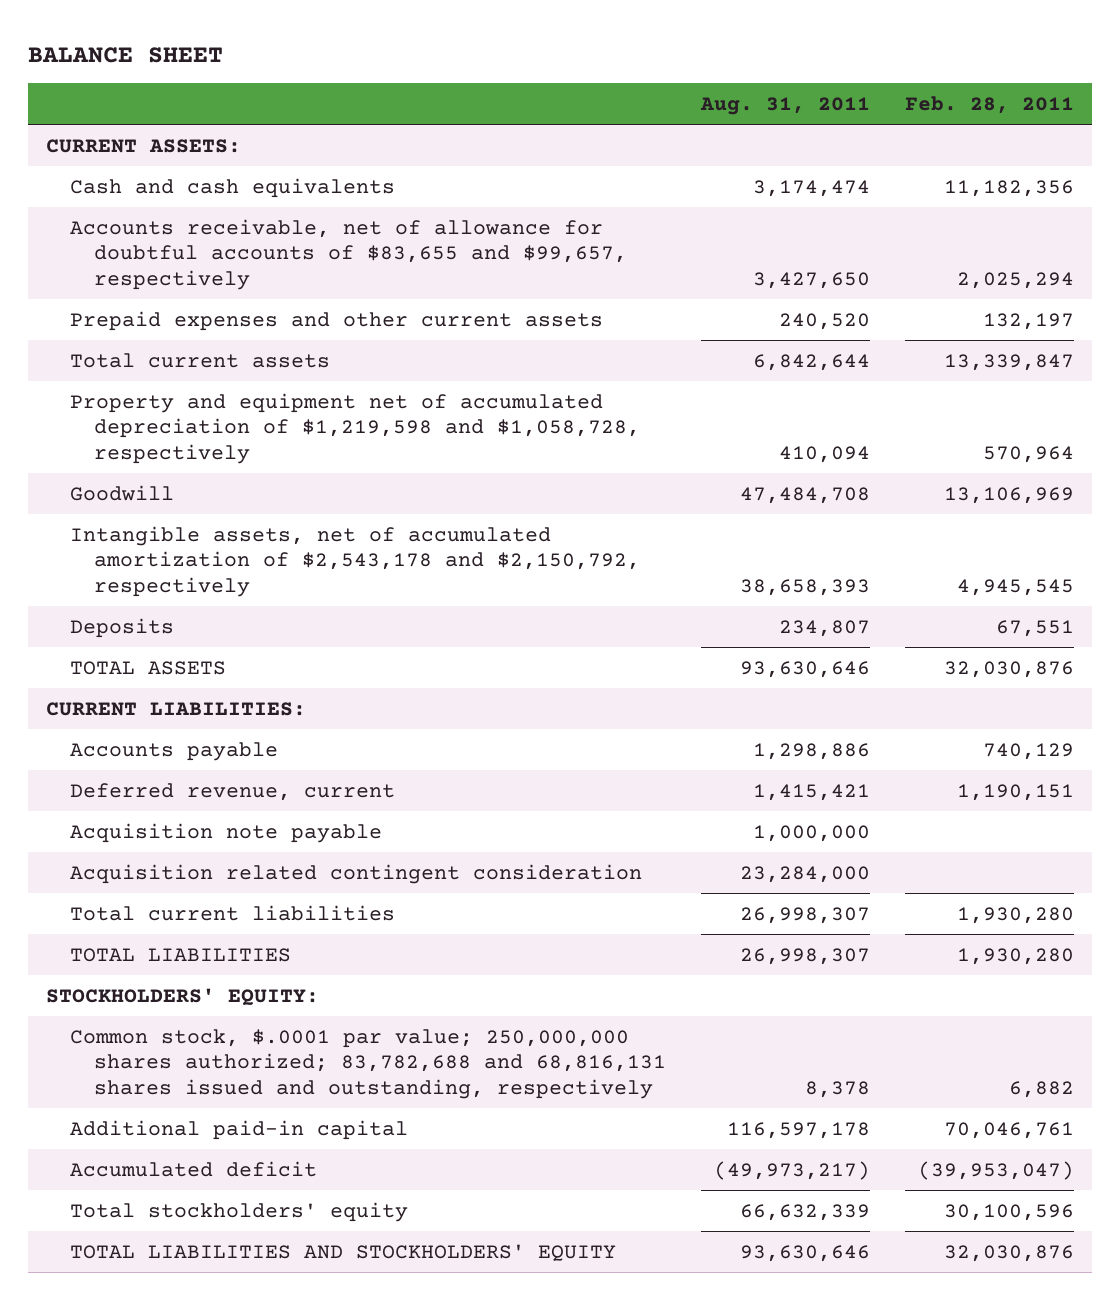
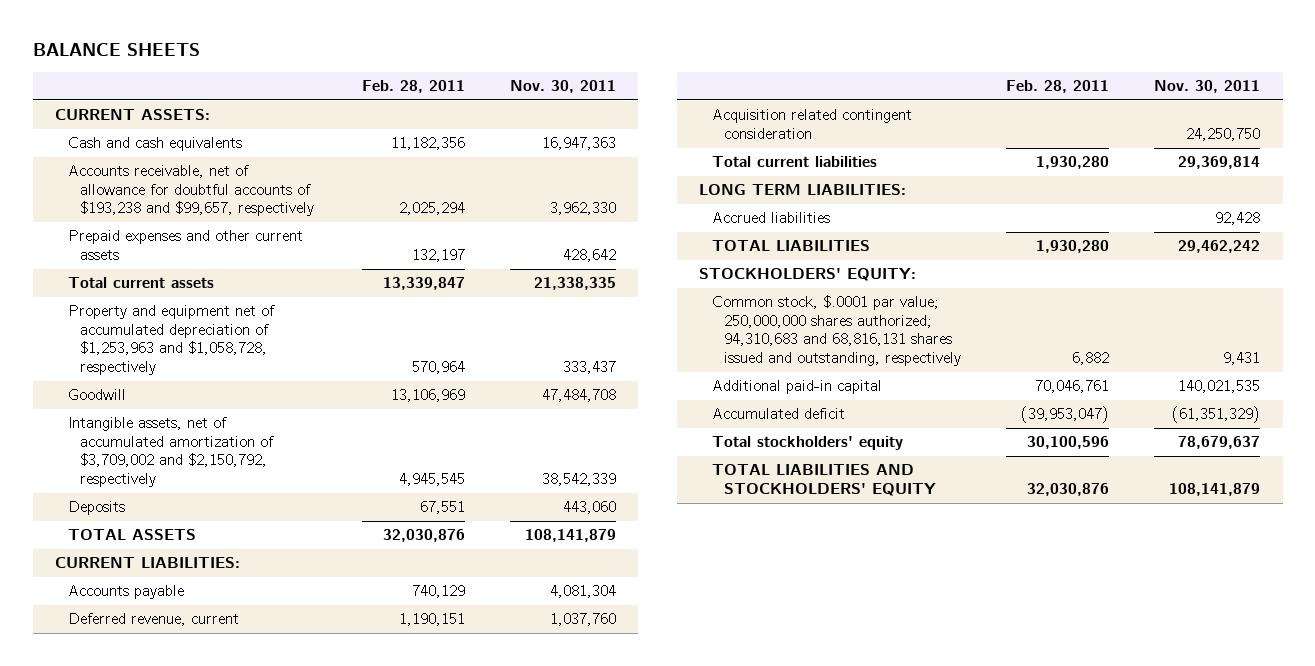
[28,46,224,63] BALANCE SHEET -> [32,43,200,57] BALANCE SHEETS
[699,97,870,116] Aug. 31, 2011 -> none
none -> [510,79,617,93] Nov. 30, 2011
[69,218,627,291] Accounts receivable, net of allowance for doubtful accounts of $83,655 and $99,657, respectively -> [67,165,315,217] Accounts receivable, net of allowance for doubtful accounts of $193,238 and $99,657, respectively
[69,392,640,465] Property and equipment net of accumulated depreciation of $1,219,598 and $1,058,728, respectively -> [67,305,275,375] Property and equipment net of accumulated depreciation of $1,253,963 and $1,058,728, respectively
[69,525,640,598] Intangible assets, net of accumulated amortization of $2,543,178 and $2,150,792, respectively -> [67,417,275,487] Intangible assets, net of accumulated amortization of $3,709,002 and $2,150,792, respectively
[69,822,382,843] Acquisition note payable -> none
none -> [699,184,907,196] LONG TERM LIABILITIES:
none -> [711,212,830,224] Accrued liabilities
[69,1028,666,1100] Common stock, $.0001 par value; 250,000,000 shares authorized; 83,782,688 and 68,816,131 shares issued and outstanding, respectively -> [711,295,962,366] Common stock, $.0001 par value; 250,000,000 shares authorized; 94,310,683 and 68,816,131 shares issued and outstanding, respectively

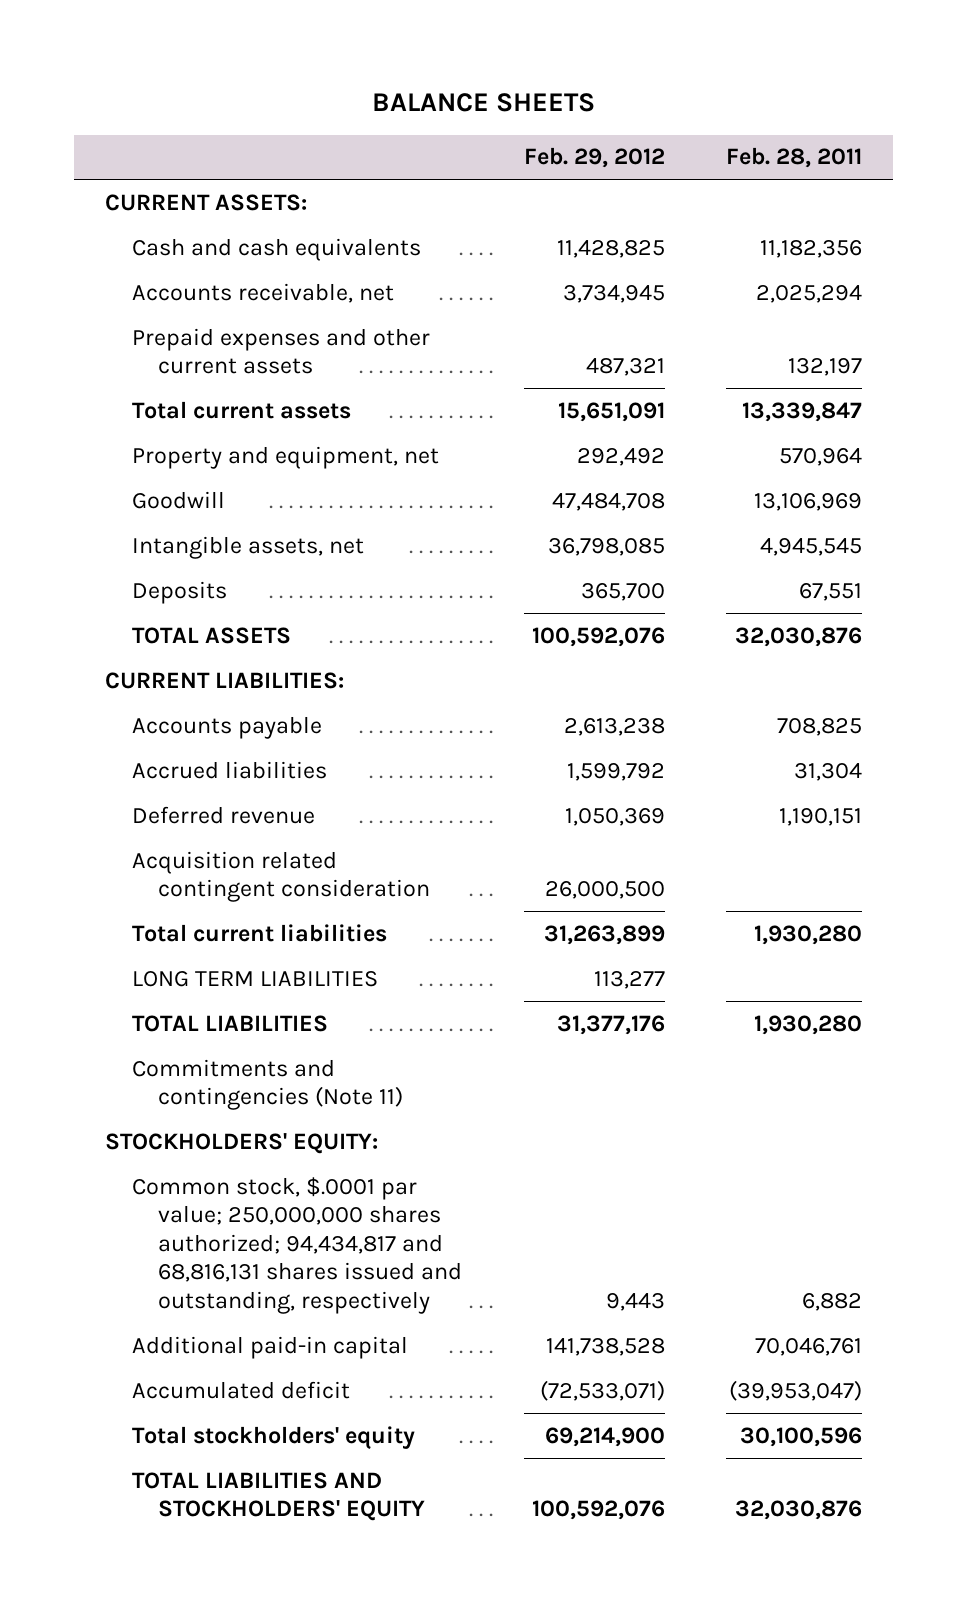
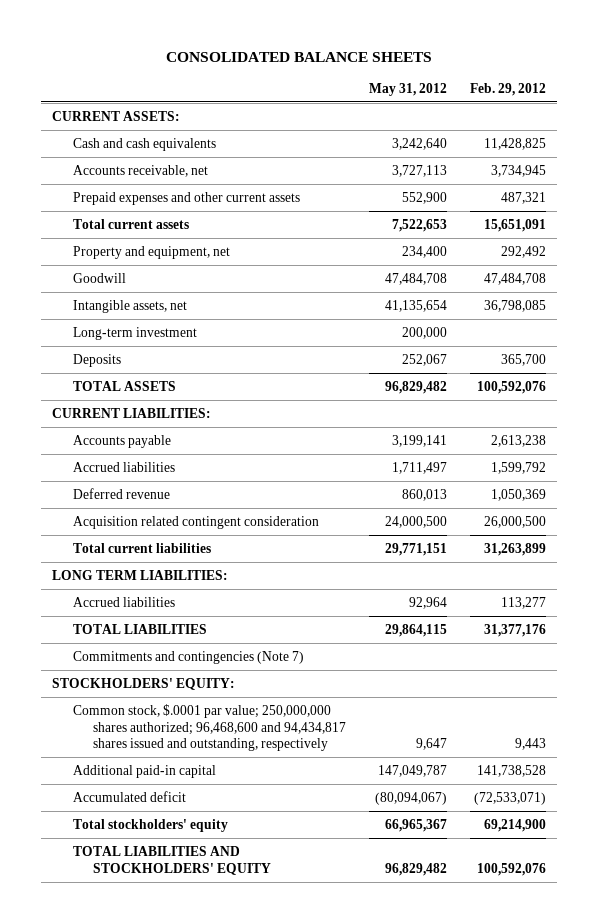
[371,93,595,113] BALANCE SHEETS -> [165,51,432,62] CONSOLIDATED BALANCE SHEETS
[726,147,863,169] Feb. 28, 2011 -> none
none -> [368,82,447,96] May 31, 2012
none -> [72,326,197,340] Long-term investment
none -> [52,569,229,580] LONG TERM LIABILITIES:
[131,970,378,987] LONG TERM LIABILITIES -> [72,596,175,607] Accrued liabilities
[131,1058,403,1111] Commitments and contingencies (Note 11) -> [72,650,304,664] Commitments and contingencies (Note 7)
[131,1176,462,1314] Common stock, $.0001 par value; 250,000,000 shares authorized; 94,434,817 and 68,816,131 shares issued and outstanding, respectively -> [72,703,347,752] Common stock, $.0001 par value; 250,000,000 shares authorized; 96,468,600 and 94,434,817 shares issued and outstanding, respectively

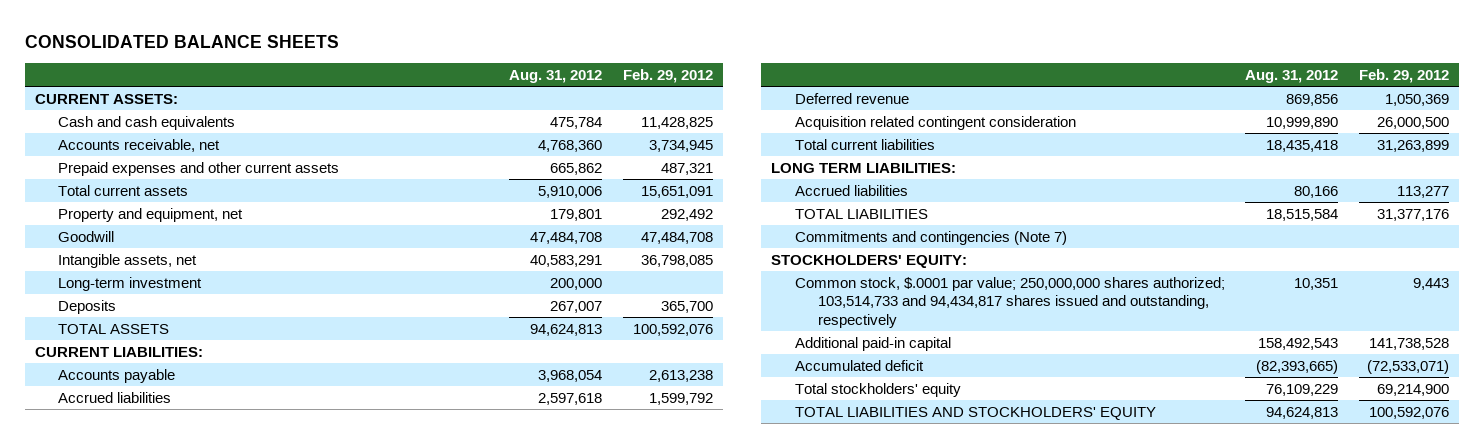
[368,82,447,96] May 31, 2012 -> none
none -> [509,70,603,84] Aug. 31, 2012
[72,703,347,752] Common stock, $.0001 par value; 250,000,000 shares authorized; 96,468,600 and 94,434,817 shares issued and outstanding, respectively -> [794,276,1225,329] Common stock, $.0001 par value; 250,000,000 shares authorized; 103,514,733 and 94,434,817 shares issued and outstanding, respectively

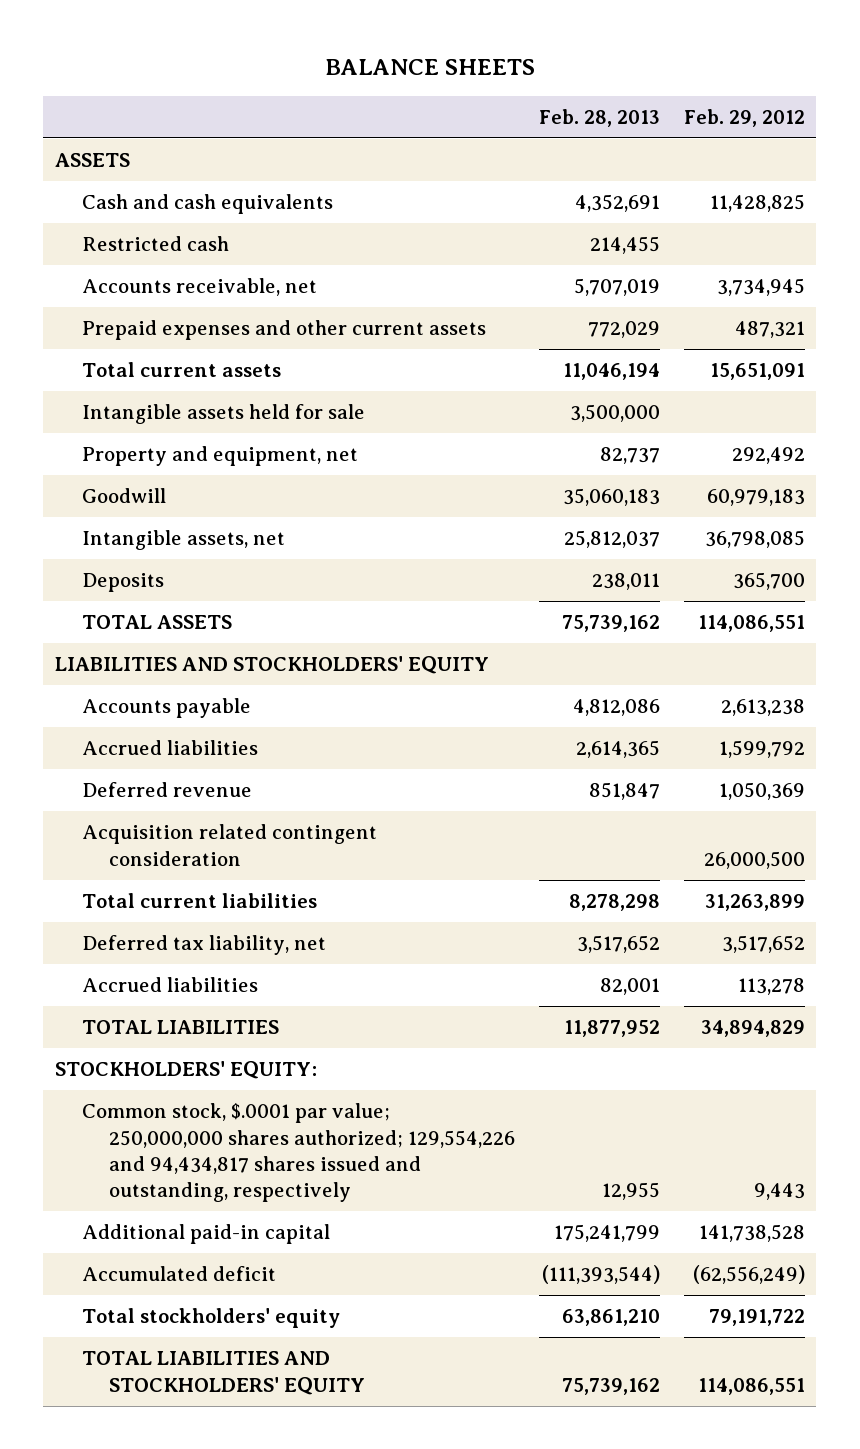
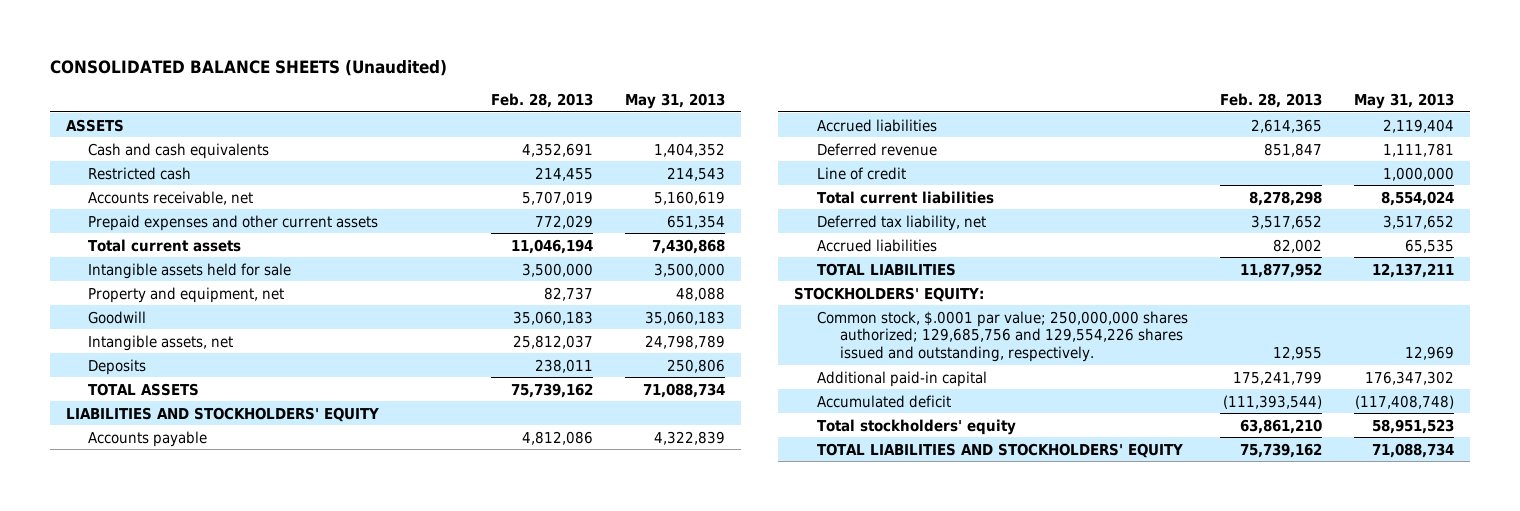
[324,59,535,76] BALANCE SHEETS -> [49,59,447,76] CONSOLIDATED BALANCE SHEETS (Unaudited)
[683,108,805,127] Feb. 29, 2012 -> none
none -> [625,93,726,110] May 31, 2013
[82,824,378,866] Acquisition related contingent consideration -> none
none -> [816,166,906,180] Line of credit
[600,978,661,996] 82,001 -> [1272,238,1322,253] 82,002
[82,1103,516,1203] Common stock, $.0001 par value; 250,000,000 shares authorized; 129,554,226 and 94,434,817 shares issued and outstanding, respectively -> [816,310,1188,363] Common stock, $.0001 par value; 250,000,000 shares authorized; 129,685,756 and 129,554,226 shares issued and outstanding, respectively.

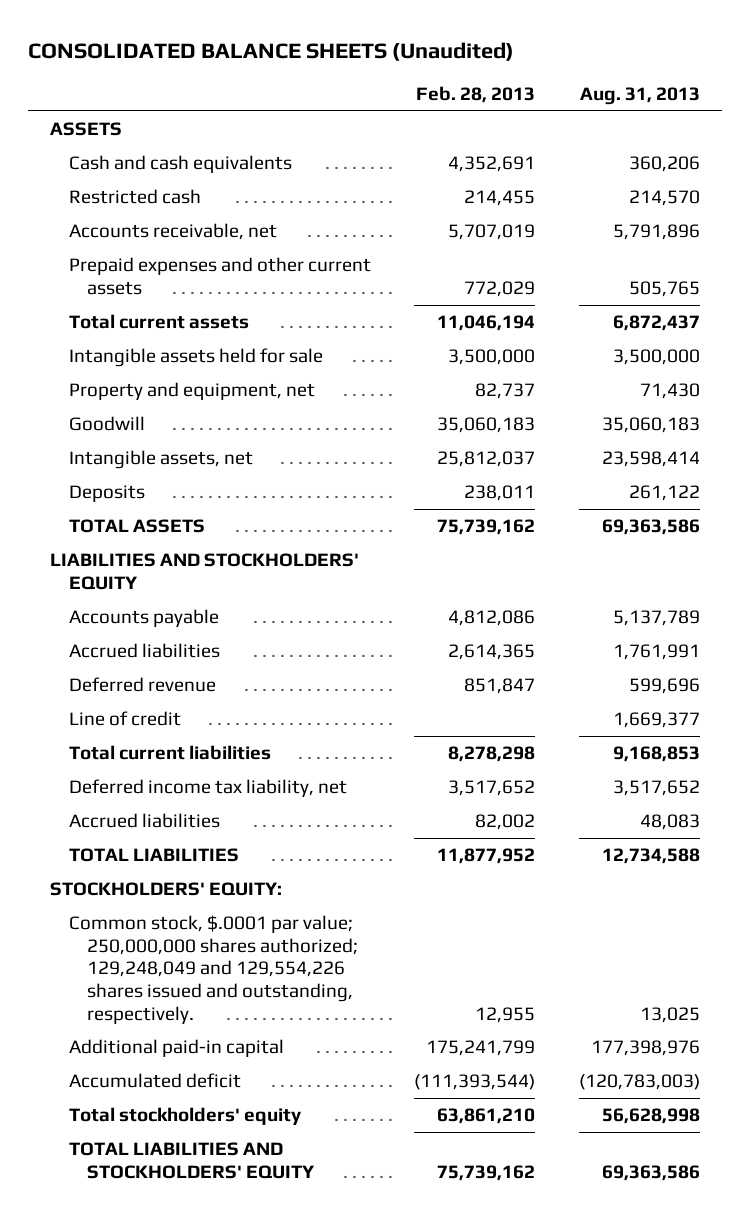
[625,93,726,110] May 31, 2013 -> none
none -> [579,87,700,106] Aug. 31, 2013
[816,214,986,231] Deferred tax liability, net -> [68,779,347,798] Deferred income tax liability, net
[816,310,1188,363] Common stock, $.0001 par value; 250,000,000 shares authorized; 129,685,756 and 129,554,226 shares issued and outstanding, respectively. -> [68,915,359,1024] Common stock, $.0001 par value; 250,000,000 shares authorized; 129,248,049 and 129,554,226 shares issued and outstanding, respectively.

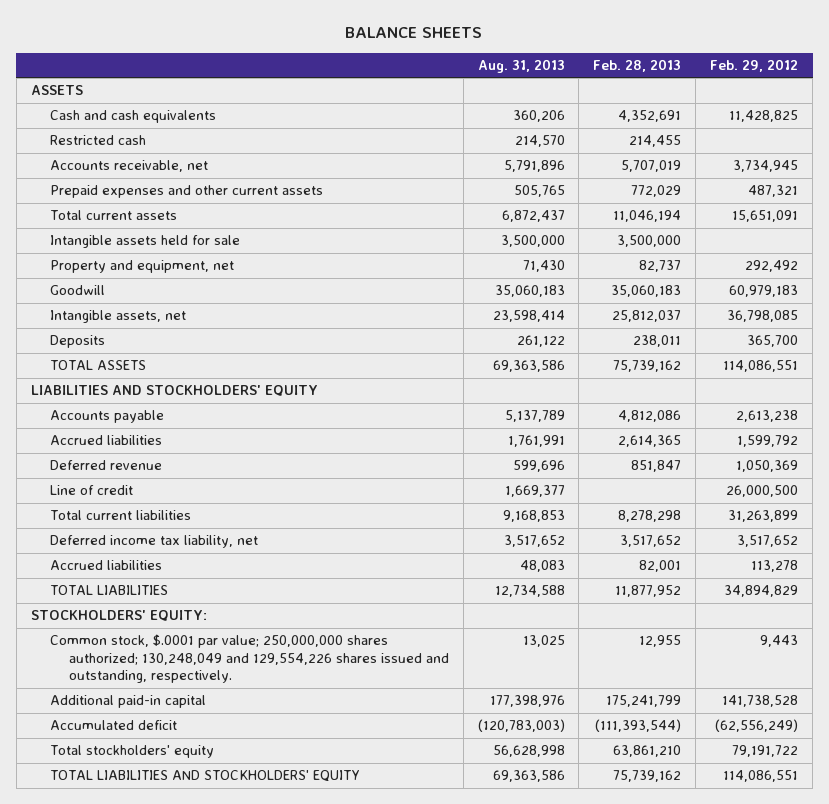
[28,41,515,61] CONSOLIDATED BALANCE SHEETS (Unaudited) -> [345,27,483,39] BALANCE SHEETS
none -> [710,59,799,73] Feb. 29, 2012
[475,814,536,831] 82,002 -> [639,560,682,573] 82,001
[68,915,359,1024] Common stock, $.0001 par value; 250,000,000 shares authorized; 129,248,049 and 129,554,226 shares issued and outstanding, respectively. -> [49,634,449,684] Common stock, $.0001 par value; 250,000,000 shares authorized; 130,248,049 and 129,554,226 shares issued and outstanding, respectively.

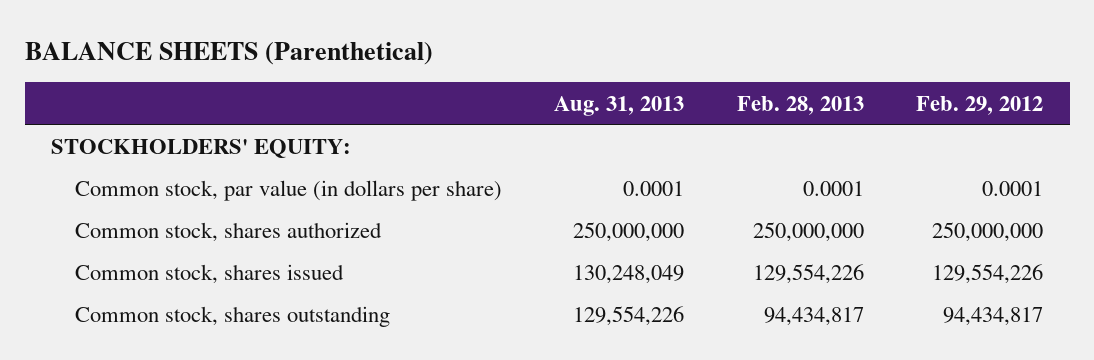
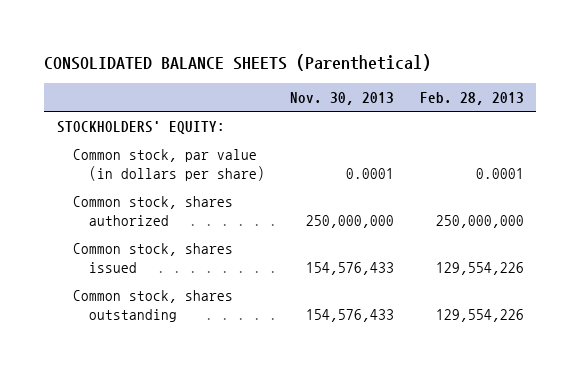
[24,41,433,65] BALANCE SHEETS (Parenthetical) -> [44,53,432,71] CONSOLIDATED BALANCE SHEETS (Parenthetical)
[554,95,685,116] Aug. 31, 2013 -> none
[916,95,1044,115] Feb. 29, 2012 -> none
none -> [290,91,395,105] Nov. 30, 2013
[763,306,864,326] 94,434,817 -> [435,308,524,322] 129,554,226

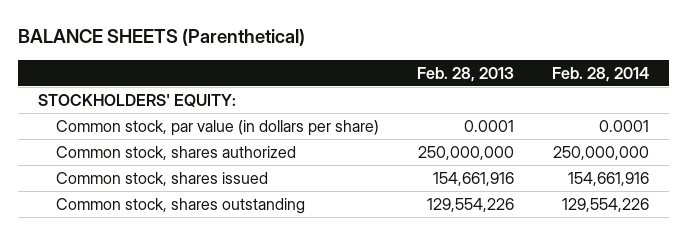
[44,53,432,71] CONSOLIDATED BALANCE SHEETS (Parenthetical) -> [18,29,306,47] BALANCE SHEETS (Parenthetical)
[290,91,395,105] Nov. 30, 2013 -> none
none -> [552,66,650,82] Feb. 28, 2014
[435,261,524,275] 129,554,226 -> [433,171,515,186] 154,661,916

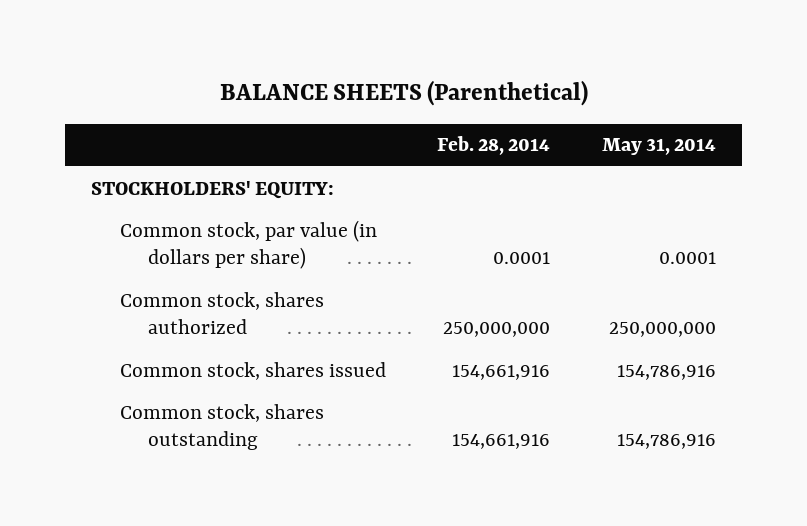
[417,66,515,82] Feb. 28, 2013 -> none
none -> [602,138,717,156] May 31, 2014
[562,197,650,212] 129,554,226 -> [452,434,551,450] 154,661,916

